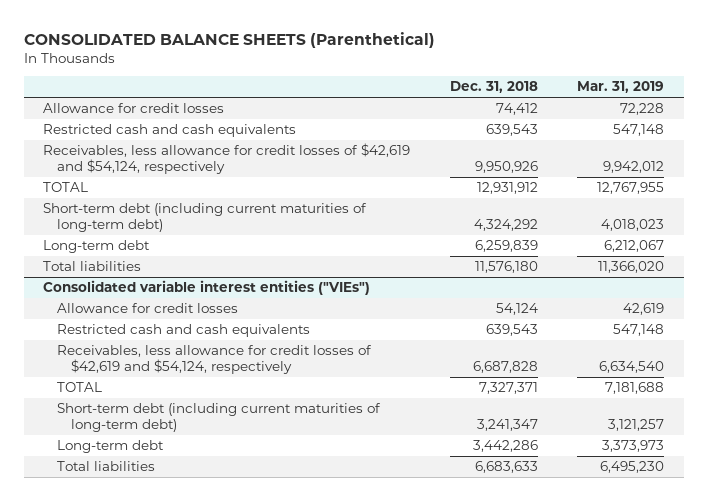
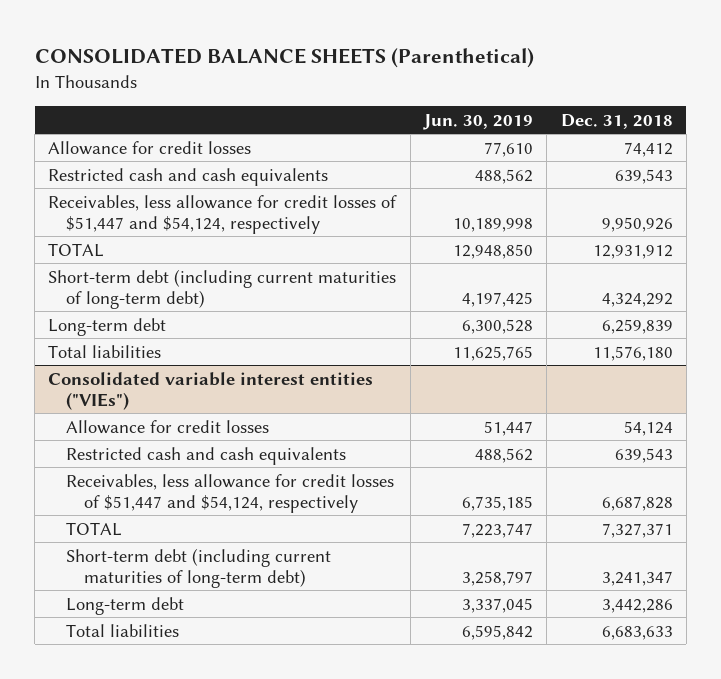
[577,81,665,94] Mar. 31, 2019 -> none
none -> [423,113,534,130] Jun. 30, 2019
[43,143,411,175] Receivables, less allowance for credit losses of $42,619 and $54,124, respectively -> [48,194,398,234] Receivables, less allowance for credit losses of $51,447 and $54,124, respectively
[57,345,373,375] Receivables, less allowance for credit losses of $42,619 and $54,124, respectively -> [66,473,395,513] Receivables, less allowance for credit losses of $51,447 and $54,124, respectively

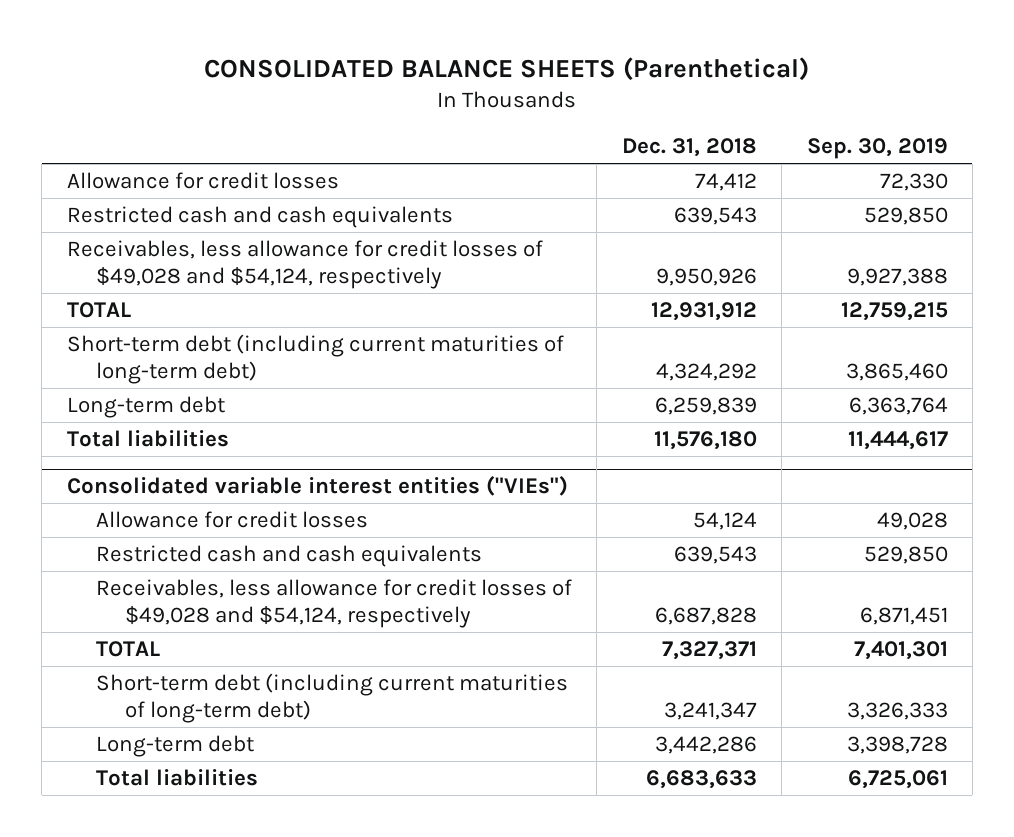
[423,113,534,130] Jun. 30, 2019 -> none
none -> [806,138,948,160] Sep. 30, 2019
[48,194,398,234] Receivables, less allowance for credit losses of $51,447 and $54,124, respectively -> [66,240,543,289] Receivables, less allowance for credit losses of $49,028 and $54,124, respectively
[66,473,395,513] Receivables, less allowance for credit losses of $51,447 and $54,124, respectively -> [96,579,573,628] Receivables, less allowance for credit losses of $49,028 and $54,124, respectively

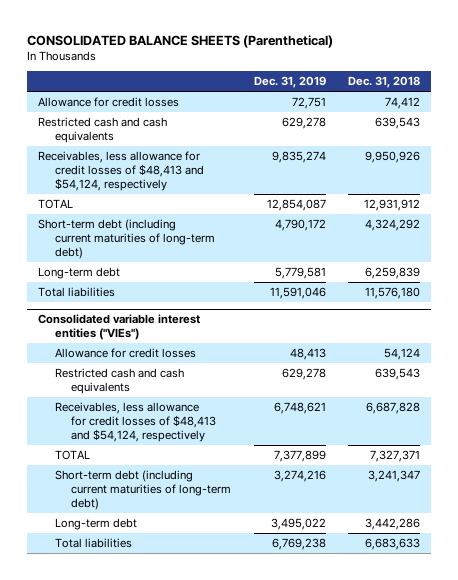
[806,138,948,160] Sep. 30, 2019 -> none
none -> [253,76,326,89] Dec. 31, 2019
[66,240,543,289] Receivables, less allowance for credit losses of $49,028 and $54,124, respectively -> [38,151,204,192] Receivables, less allowance for credit losses of $48,413 and $54,124, respectively
[96,579,573,628] Receivables, less allowance for credit losses of $49,028 and $54,124, respectively -> [54,402,216,443] Receivables, less allowance for credit losses of $48,413 and $54,124, respectively

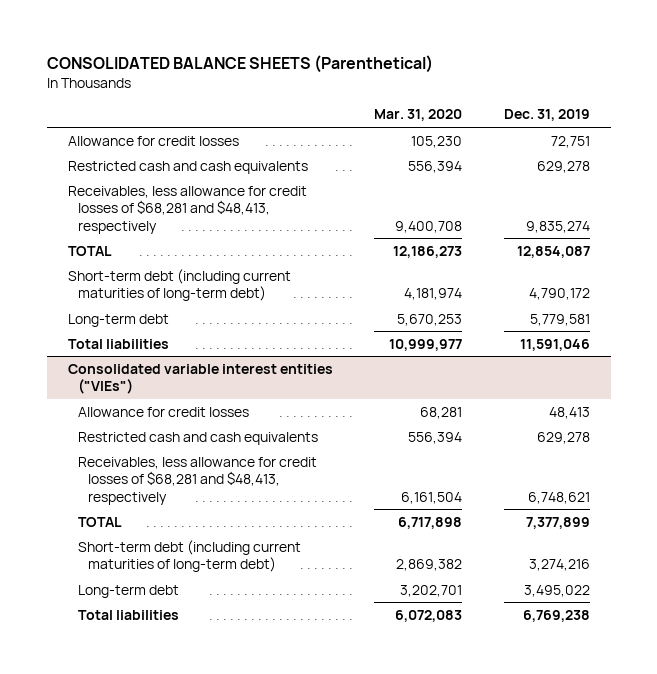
[348,76,421,89] Dec. 31, 2018 -> none
none -> [374,109,463,122] Mar. 31, 2020
[38,151,204,192] Receivables, less allowance for credit losses of $48,413 and $54,124, respectively -> [67,185,307,234] Receivables, less allowance for credit losses of $68,281 and $48,413, respectively
[54,402,216,443] Receivables, less allowance for credit losses of $48,413 and $54,124, respectively -> [77,456,317,505] Receivables, less allowance for credit losses of $68,281 and $48,413, respectively

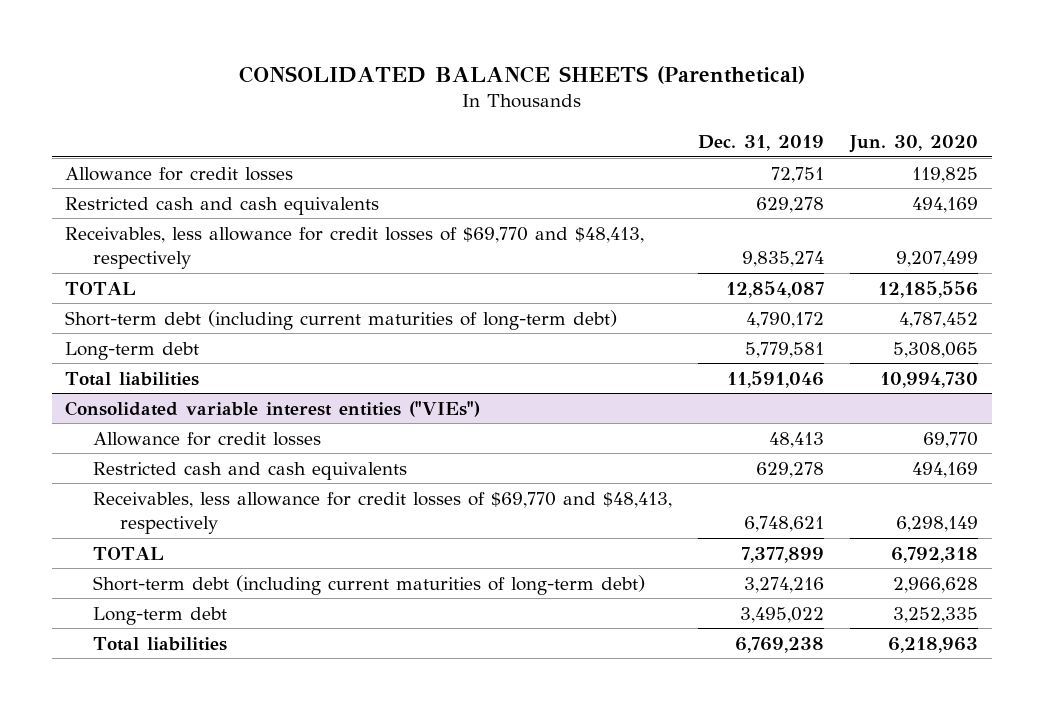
[374,109,463,122] Mar. 31, 2020 -> none
none -> [849,135,979,154] Jun. 30, 2020
[67,185,307,234] Receivables, less allowance for credit losses of $68,281 and $48,413, respectively -> [65,226,645,270] Receivables, less allowance for credit losses of $69,770 and $48,413, respectively
[77,456,317,505] Receivables, less allowance for credit losses of $68,281 and $48,413, respectively -> [92,491,672,535] Receivables, less allowance for credit losses of $69,770 and $48,413, respectively

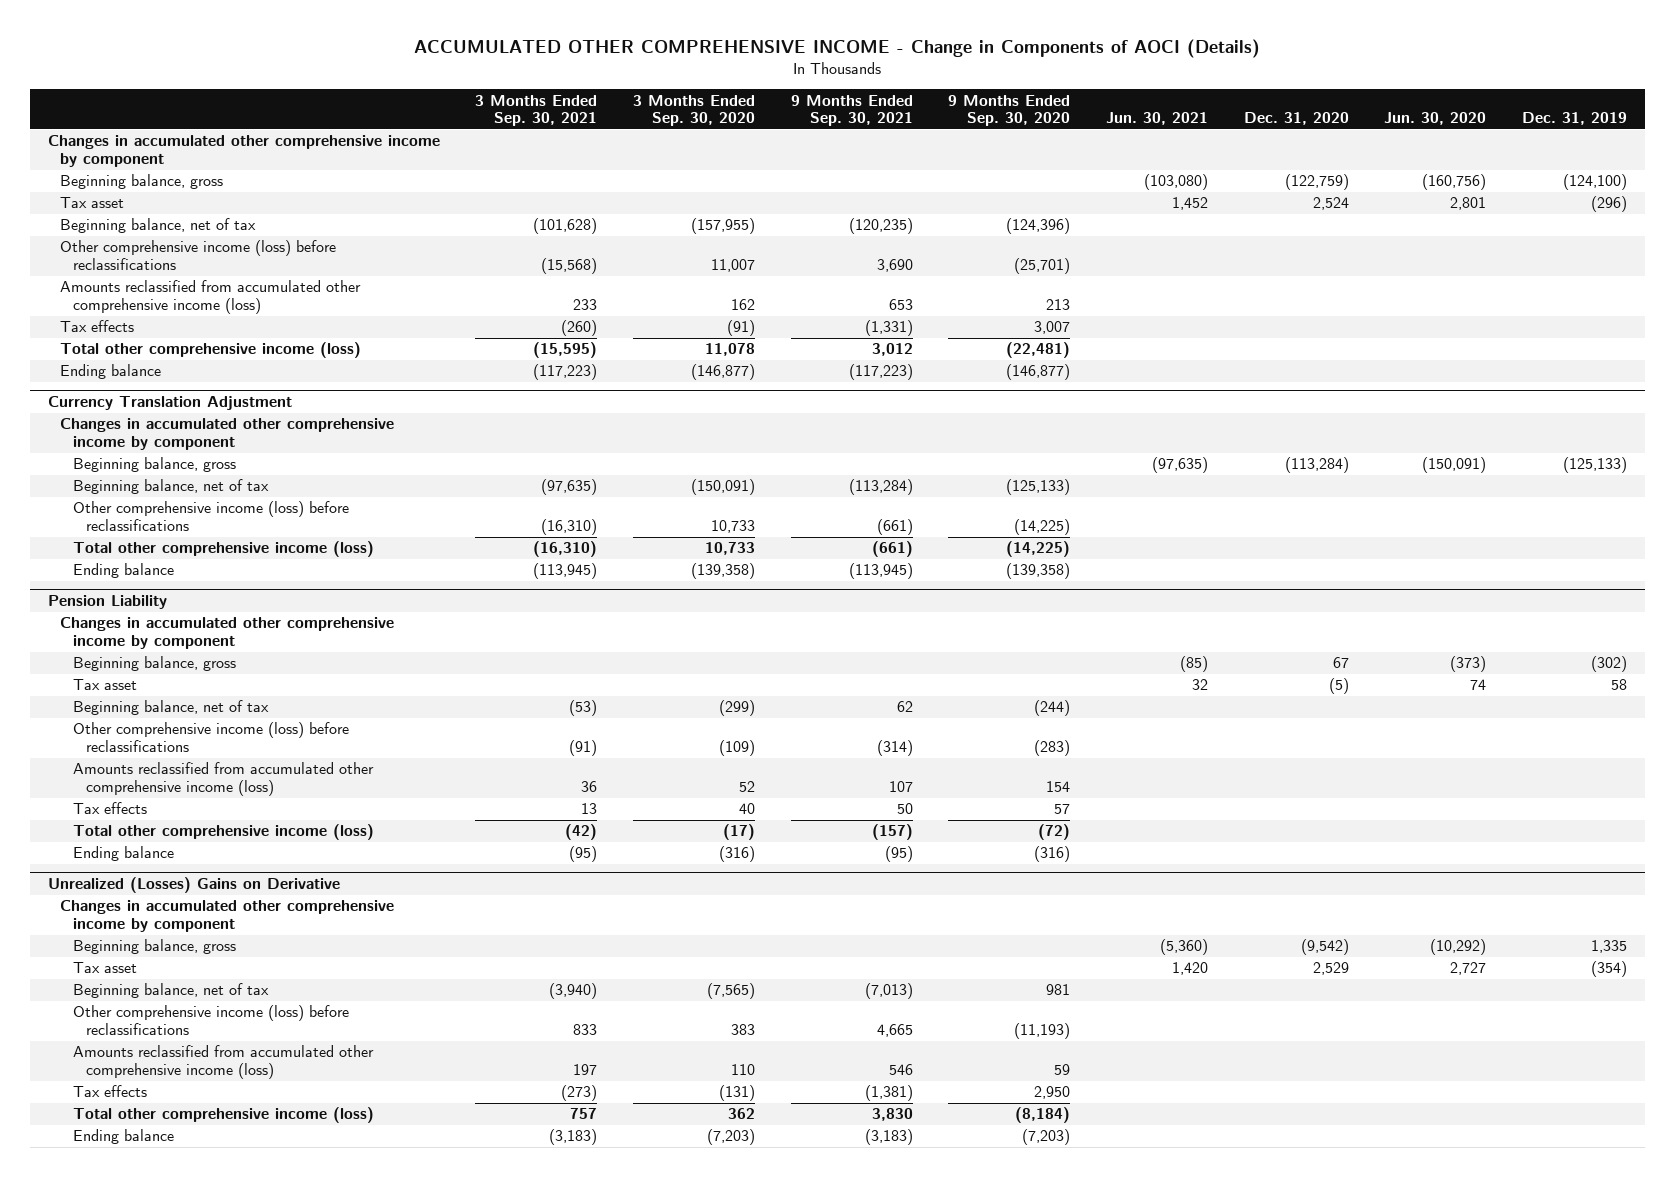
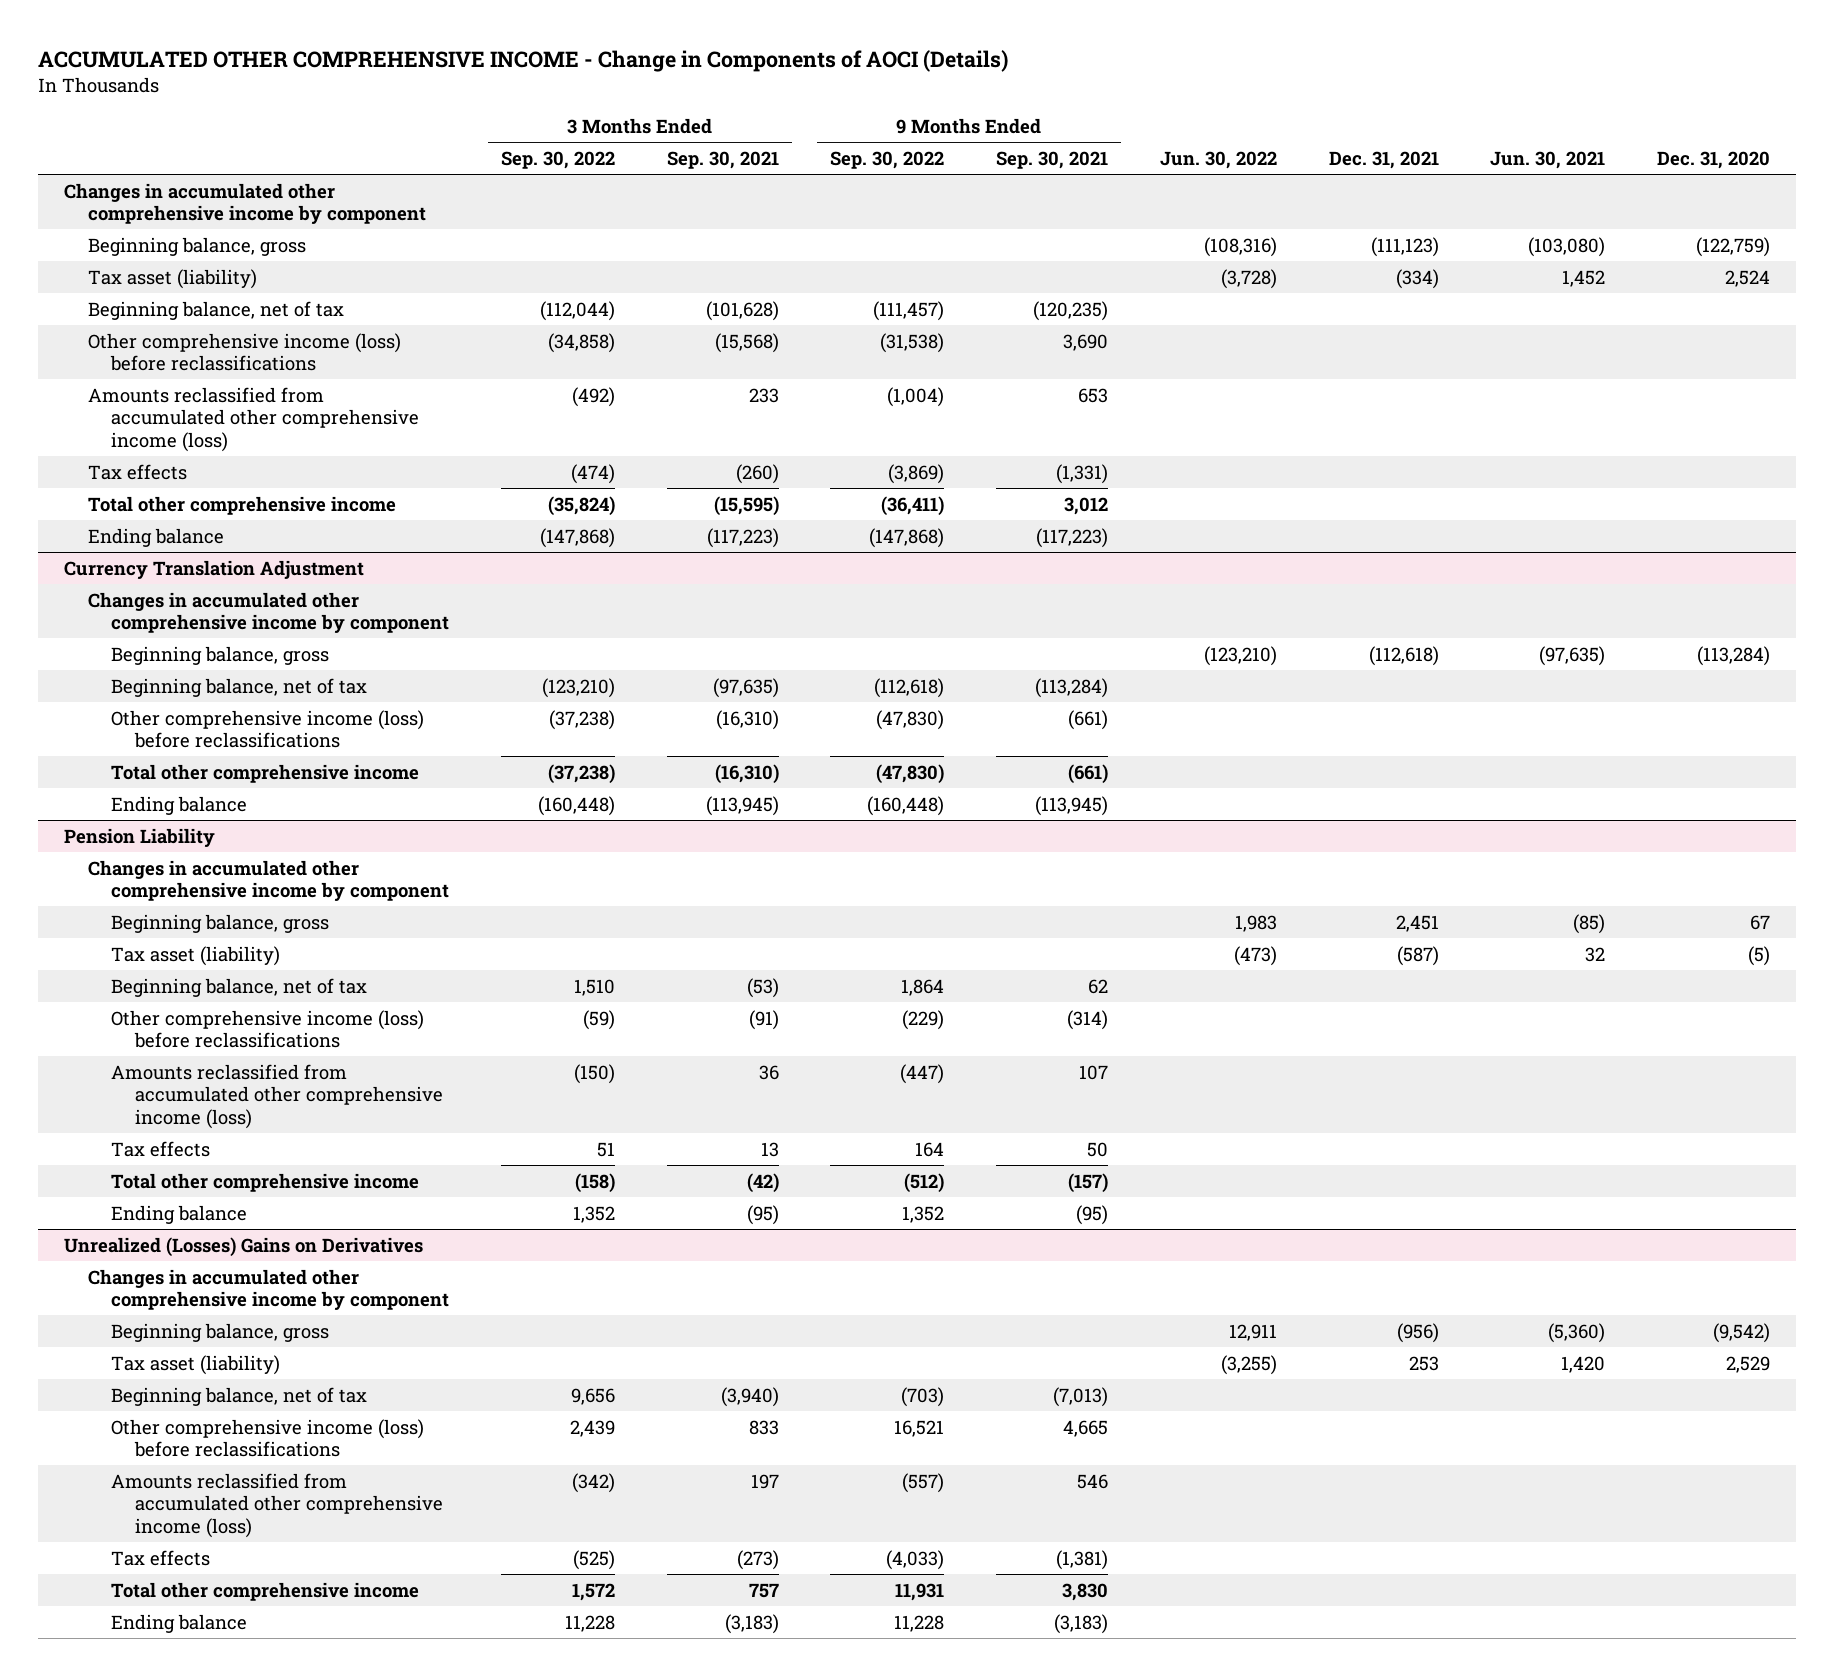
[632,94,755,127] 3 Months Ended Sep. 30, 2020 -> none
[948,94,1071,127] 9 Months Ended Sep. 30, 2020 -> none
[1384,112,1487,126] Jun. 30, 2020 -> none
[1521,112,1627,126] Dec. 31, 2019 -> none
none -> [500,150,615,169] Sep. 30, 2022
none -> [830,150,945,169] Sep. 30, 2022
none -> [1159,150,1277,169] Jun. 30, 2022
none -> [1328,150,1439,169] Dec. 31, 2021
[60,197,125,209] Tax asset -> [87,268,257,289] Tax asset (liability)
[60,342,362,359] Total other comprehensive income (loss) -> [87,495,396,515] Total other comprehensive income
[72,541,374,558] Total other comprehensive income (loss) -> [111,763,420,783] Total other comprehensive income
[72,679,137,691] Tax asset -> [111,945,281,966] Tax asset (liability)
[72,824,374,841] Total other comprehensive income (loss) -> [111,1172,420,1192] Total other comprehensive income
[47,877,340,894] Unrealized (Losses) Gains on Derivative -> [64,1236,424,1257] Unrealized (Losses) Gains on Derivatives
[72,962,137,974] Tax asset -> [111,1354,281,1375] Tax asset (liability)
[72,1107,374,1124] Total other comprehensive income (loss) -> [111,1581,420,1601] Total other comprehensive income

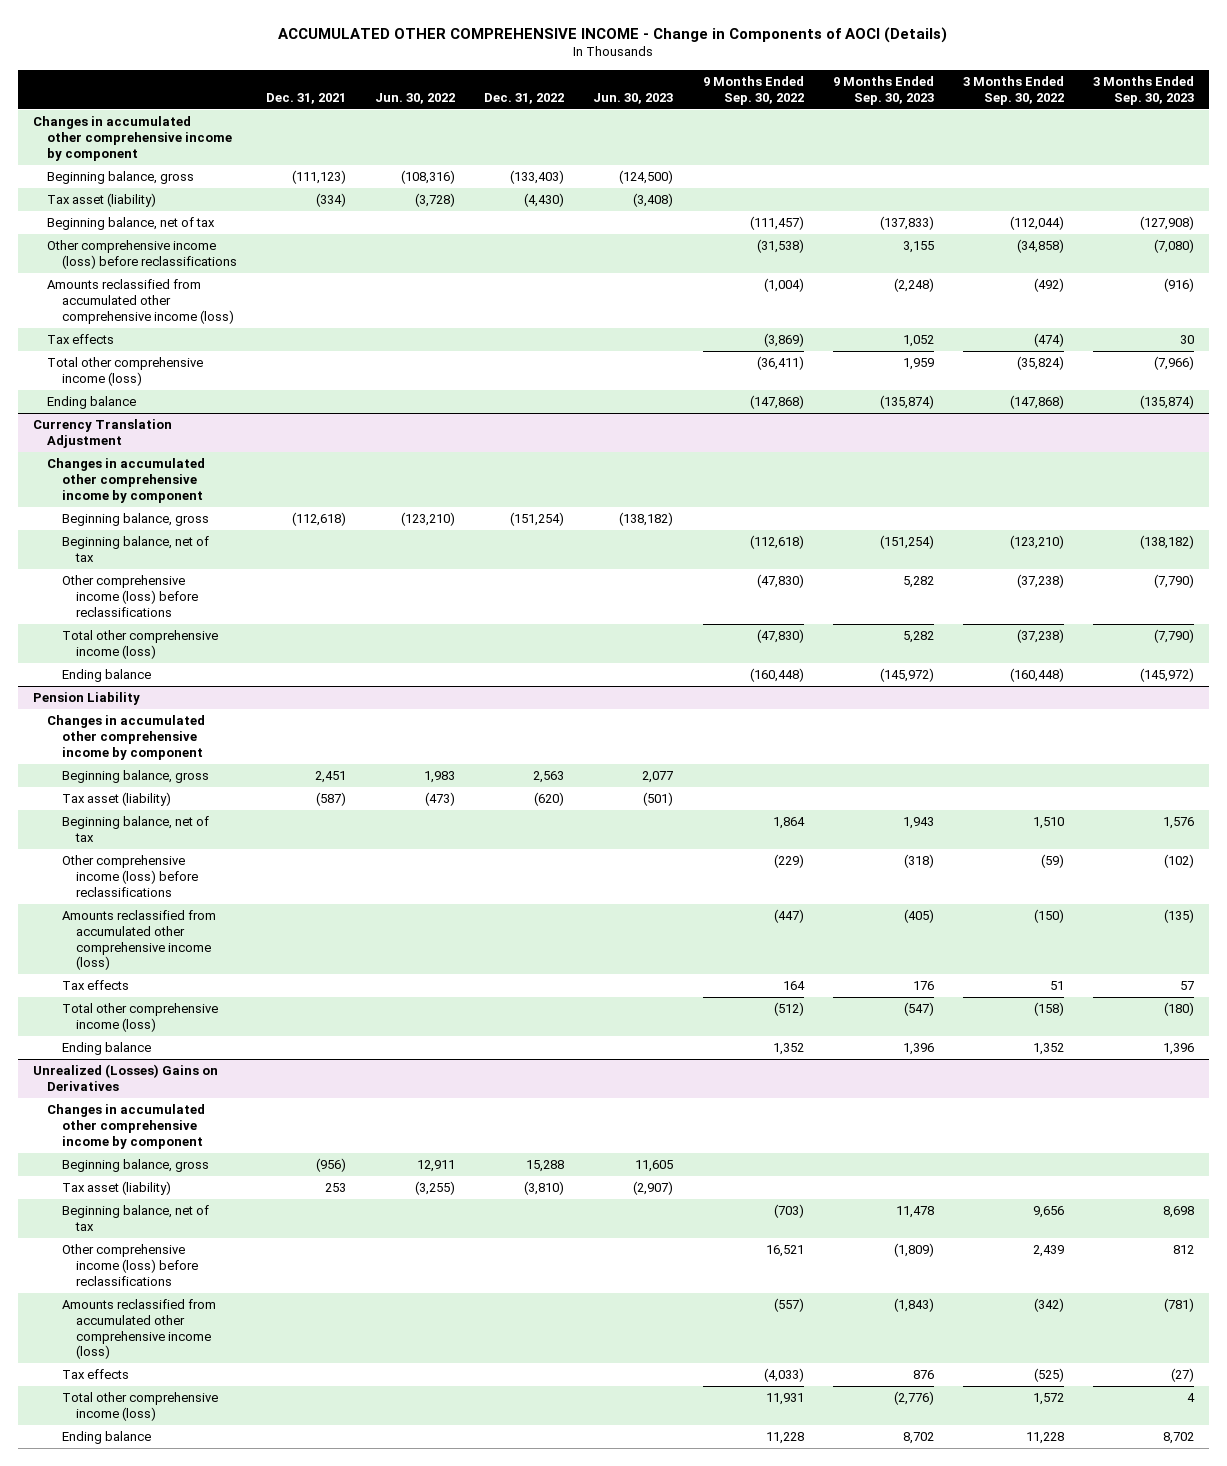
[666,150,779,169] Sep. 30, 2021 -> none
[996,150,1109,169] Sep. 30, 2021 -> none
[1490,150,1606,169] Jun. 30, 2021 -> none
[1657,150,1771,169] Dec. 31, 2020 -> none
none -> [484,92,565,104] Dec. 31, 2022
none -> [593,92,674,104] Jun. 30, 2023
none -> [832,75,934,105] 9 Months Ended Sep. 30, 2023
none -> [1093,75,1195,105] 3 Months Ended Sep. 30, 2023
[87,495,396,515] Total other comprehensive income -> [47,357,204,386] Total other comprehensive income (loss)
[111,763,420,783] Total other comprehensive income -> [61,630,218,659] Total other comprehensive income (loss)
[111,1172,420,1192] Total other comprehensive income -> [61,1003,218,1032] Total other comprehensive income (loss)
[111,1581,420,1601] Total other comprehensive income -> [61,1392,218,1421] Total other comprehensive income (loss)

